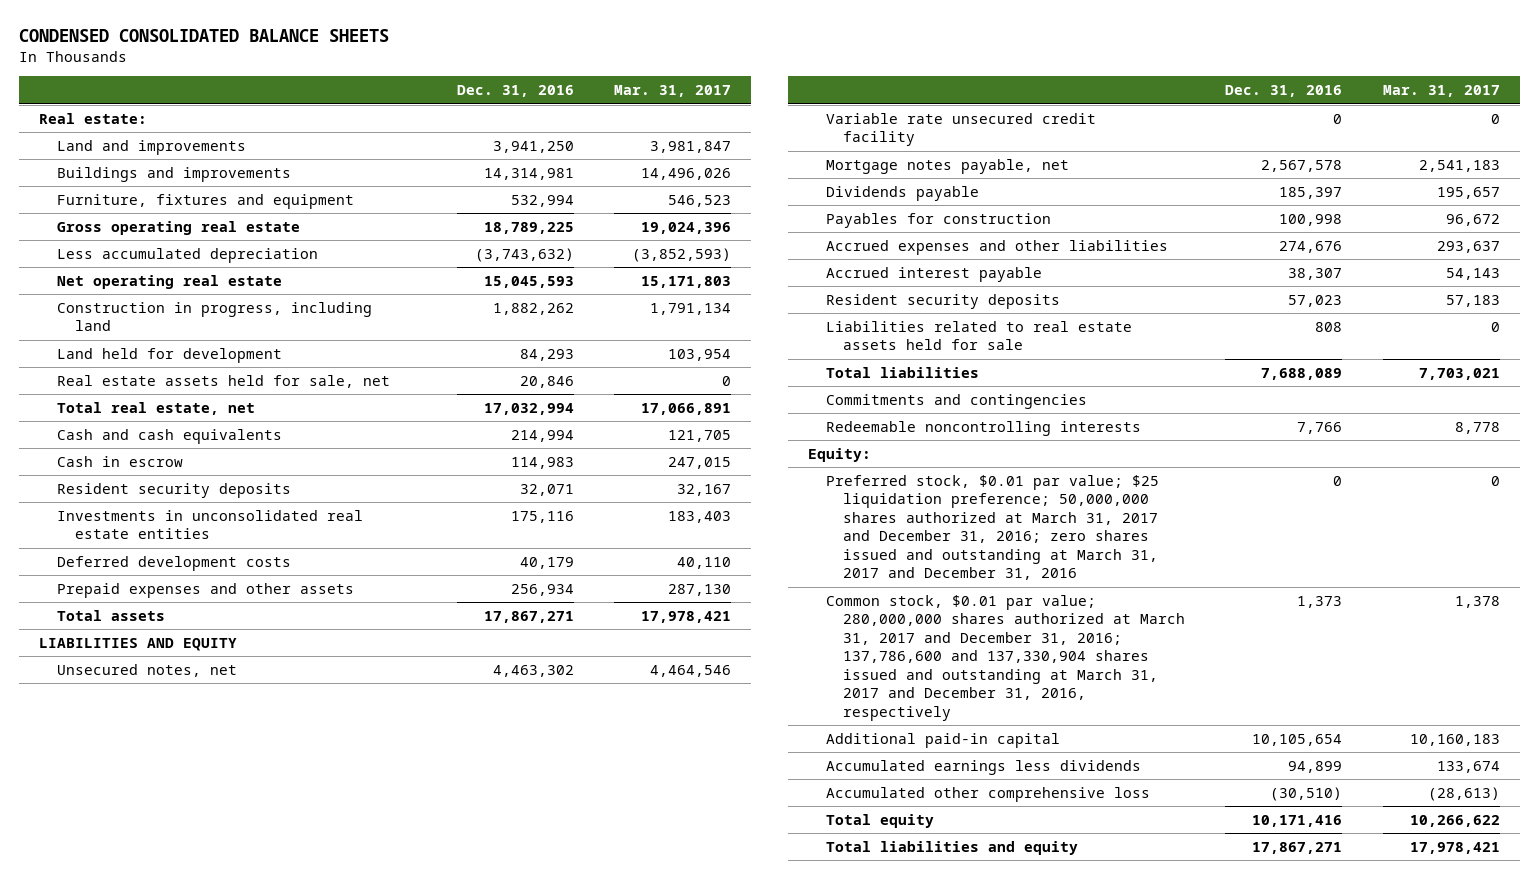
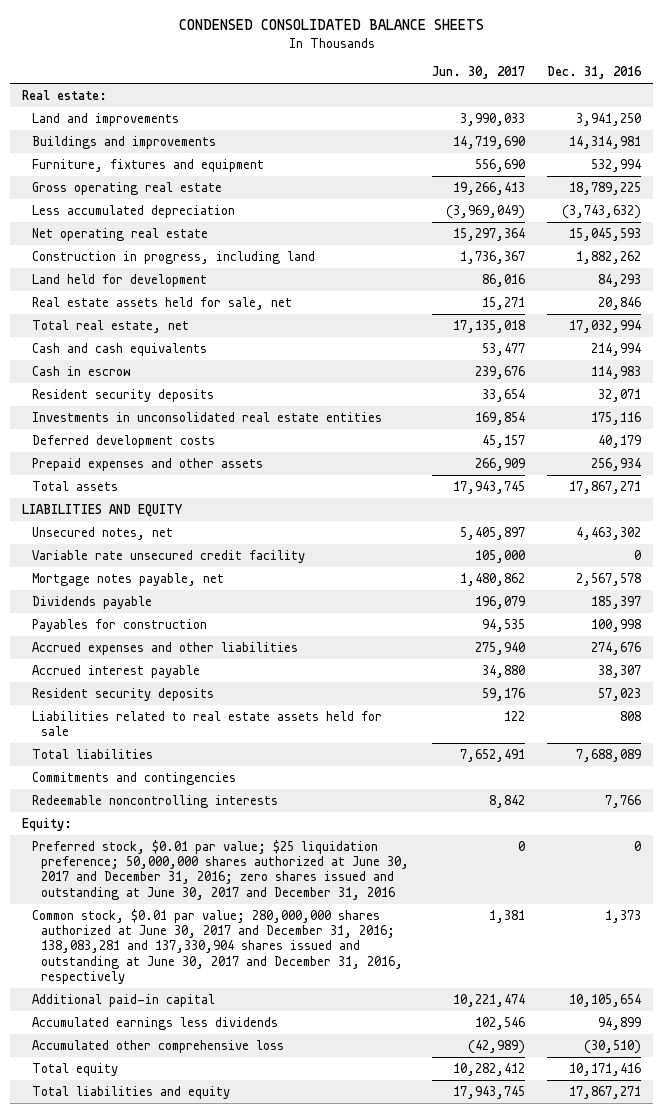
[614,85,732,98] Mar. 31, 2017 -> none
none -> [431,66,525,80] Jun. 30, 2017
[825,474,1159,581] Preferred stock, $0.01 par value; $25 liquidation preference; 50,000,000 shares authorized at March 31, 2017 and December 31, 2016; zero shares issued and outstanding at March 31, 2017 and December 31, 2016 -> [31,839,410,900] Preferred stock, $0.01 par value; $25 liquidation preference; 50,000,000 shares authorized at June 30, 2017 and December 31, 2016; zero shares issued and outstanding at June 30, 2017 and December 31, 2016
[825,594,1186,721] Common stock, $0.01 par value; 280,000,000 shares authorized at March 31, 2017 and December 31, 2016; 137,786,600 and 137,330,904 shares issued and outstanding at March 31, 2017 and December 31, 2016, respectively -> [31,908,404,985] Common stock, $0.01 par value; 280,000,000 shares authorized at June 30, 2017 and December 31, 2016; 138,083,281 and 137,330,904 shares issued and outstanding at June 30, 2017 and December 31, 2016, respectively

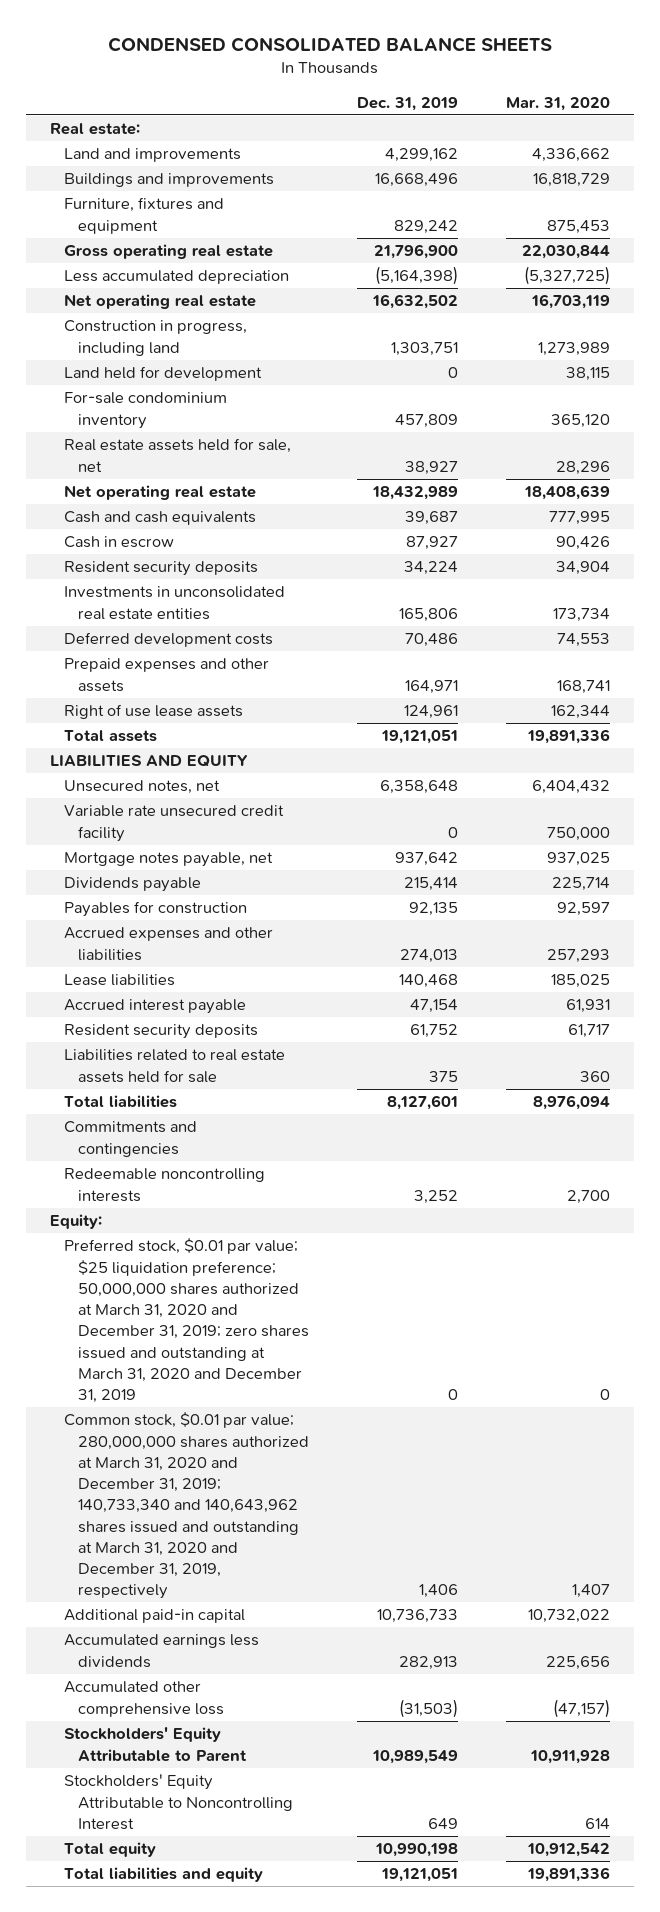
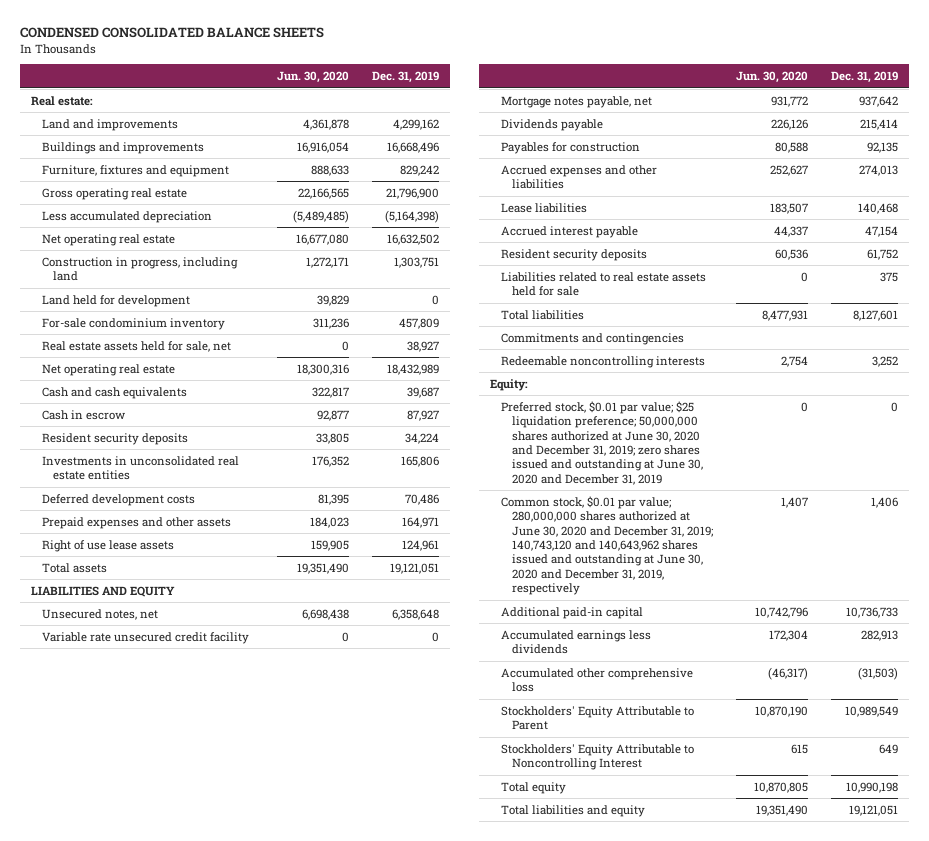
[506,96,611,111] Mar. 31, 2020 -> none
none -> [276,70,349,83] Jun. 30, 2020
[63,1238,309,1404] Preferred stock, $0.01 par value; $25 liquidation preference; 50,000,000 shares authorized at March 31, 2020 and December 31, 2019; zero shares issued and outstanding at March 31, 2020 and December 31, 2019 -> [501,400,704,485] Preferred stock, $0.01 par value; $25 liquidation preference; 50,000,000 shares authorized at June 30, 2020 and December 31, 2019; zero shares issued and outstanding at June 30, 2020 and December 31, 2019
[63,1412,309,1600] Common stock, $0.01 par value; 280,000,000 shares authorized at March 31, 2020 and December 31, 2019; 140,733,340 and 140,643,962 shares issued and outstanding at March 31, 2020 and December 31, 2019, respectively -> [501,495,714,595] Common stock, $0.01 par value; 280,000,000 shares authorized at June 30, 2020 and December 31, 2019; 140,743,120 and 140,643,962 shares issued and outstanding at June 30, 2020 and December 31, 2019, respectively

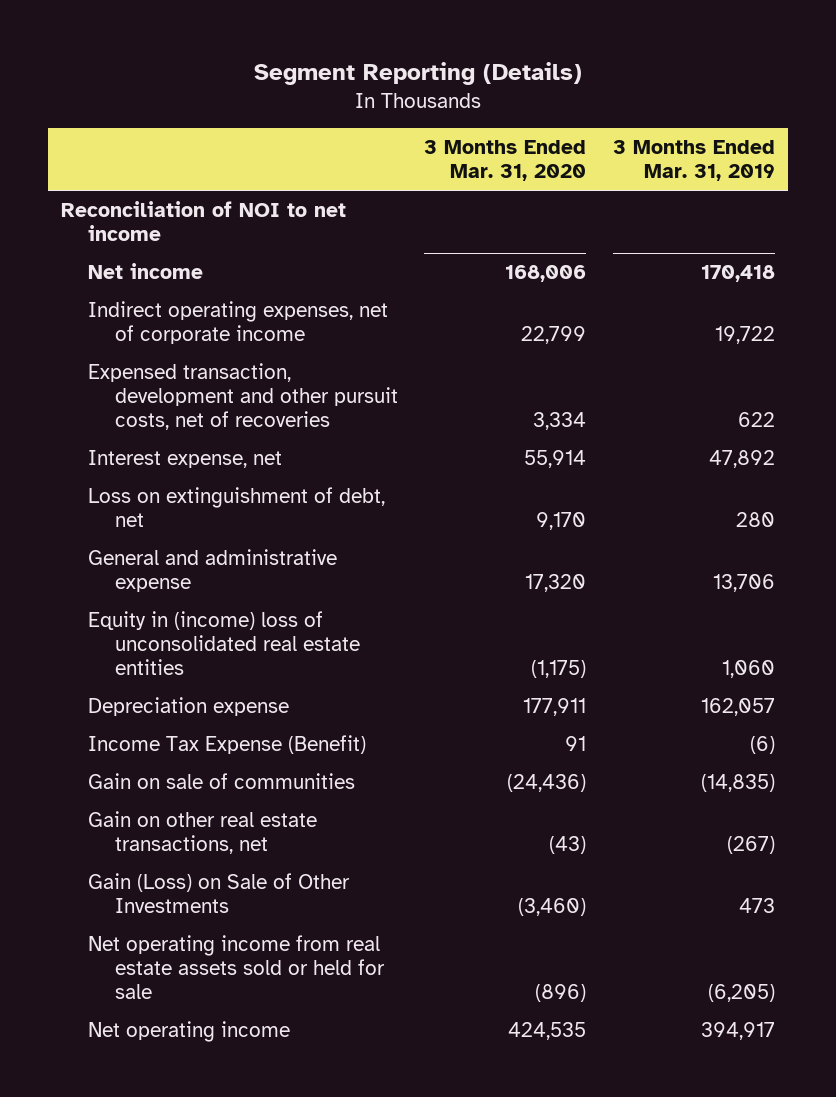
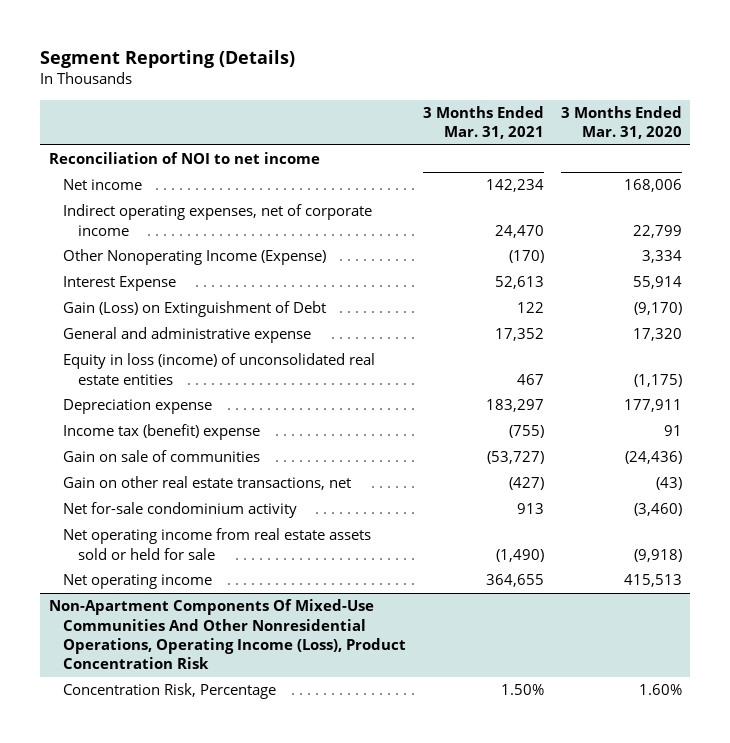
[613,140,776,182] 3 Months Ended Mar. 31, 2019 -> none
none -> [423,105,545,140] 3 Months Ended Mar. 31, 2021
[87,362,398,430] Expensed transaction, development and other pursuit costs, net of recoveries -> [63,249,327,266] Other Nonoperating Income (Expense)
[87,449,282,468] Interest expense, net -> [63,276,177,292] Interest Expense
[87,486,385,527] Loss on extinguishment of debt, net -> [63,301,327,318] Gain (Loss) on Extinguishment of Debt
[536,511,587,530] 9,170 -> [633,302,682,316] (9,170)
[87,610,360,675] Equity in (income) loss of unconsolidated real estate entities -> [63,353,376,385] Equity in loss (income) of unconsolidated real estate entities
[87,734,366,754] Income Tax Expense (Benefit) -> [63,424,261,441] Income tax (benefit) expense
[87,872,350,913] Gain (Loss) on Sale of Other Investments -> [63,502,298,519] Net for-sale condominium activity
[535,983,587,1002] (896) -> [633,548,682,562] (9,918)
[508,1021,587,1040] 424,535 -> [623,574,682,588] 415,513
none -> [48,599,407,670] Non-Apartment Components Of Mixed-Use Communities And Other Nonresidential Operations, Operating Income (Loss), Product Concentration Risk
none -> [63,683,277,700] Concentration Risk, Percentage

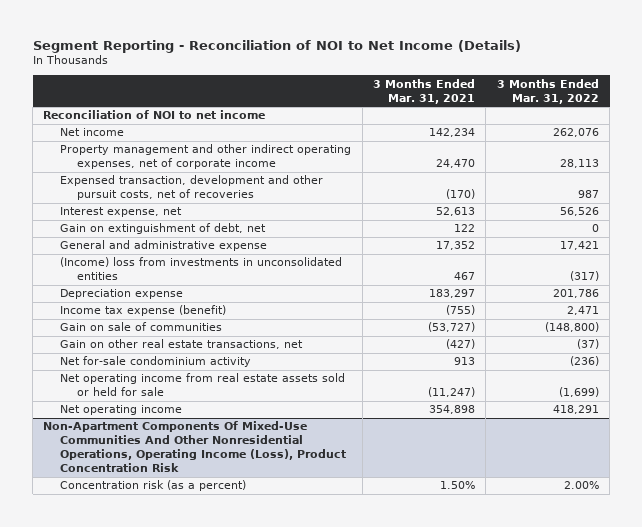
[40,49,296,68] Segment Reporting (Details) -> [32,39,521,53] Segment Reporting - Reconciliation of NOI to Net Income (Details)
[560,105,682,140] 3 Months Ended Mar. 31, 2020 -> none
none -> [496,78,599,104] 3 Months Ended Mar. 31, 2022
[63,204,373,236] Indirect operating expenses, net of corporate income -> [60,144,352,170] Property management and other indirect operating expenses, net of corporate income
[63,249,327,266] Other Nonoperating Income (Expense) -> [60,175,324,201] Expensed transaction, development and other pursuit costs, net of recoveries
[63,276,177,292] Interest Expense -> [60,207,183,218] Interest expense, net
[63,301,327,318] Gain (Loss) on Extinguishment of Debt -> [60,223,267,235] Gain on extinguishment of debt, net
[63,353,376,385] Equity in loss (income) of unconsolidated real estate entities -> [60,257,343,281] (Income) loss from investments in unconsolidated entities
[63,424,261,441] Income tax (benefit) expense -> [60,305,227,317] Income tax expense (benefit)
[496,548,545,562] (1,490) -> [428,387,476,398] (11,247)
[486,574,545,588] 364,655 -> [429,405,476,415] 354,898
[63,683,277,700] Concentration Risk, Percentage -> [60,480,247,492] Concentration risk (as a percent)

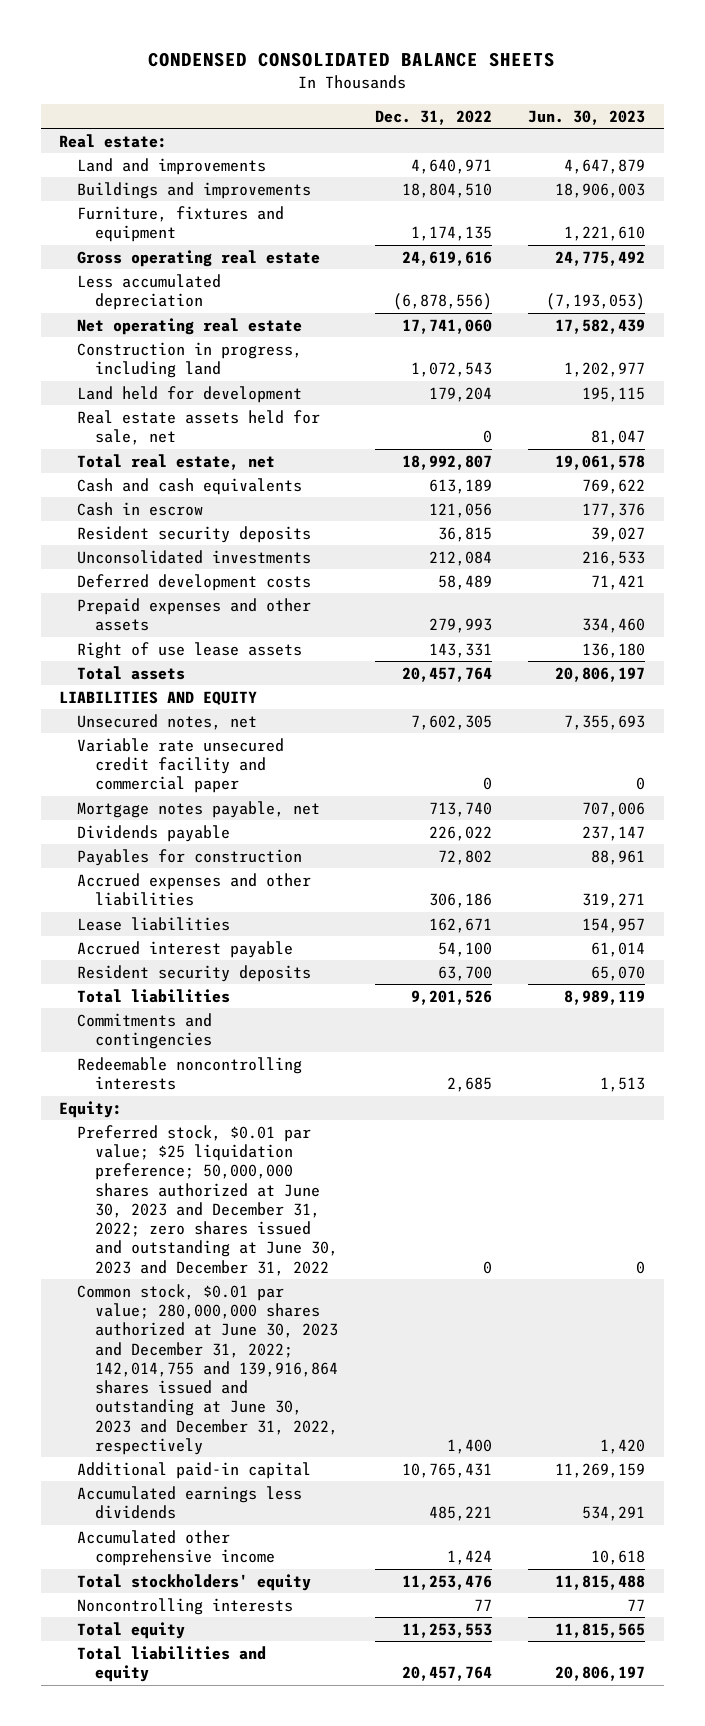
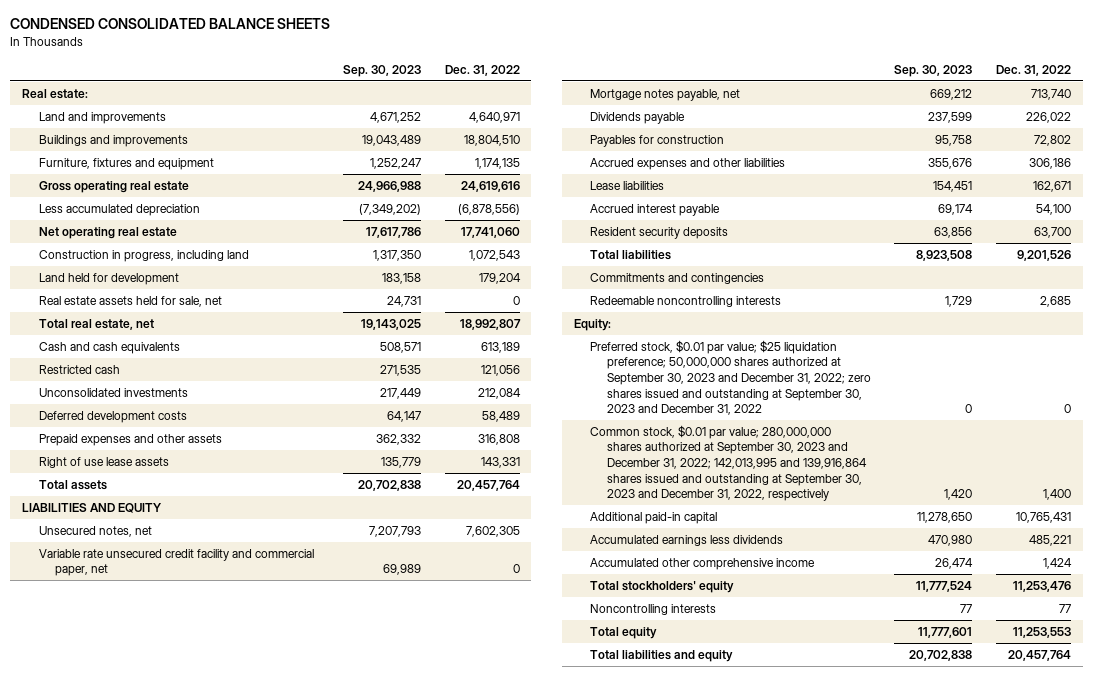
[528,109,646,125] Jun. 30, 2023 -> none
none -> [342,64,421,77] Sep. 30, 2023
[77,525,312,543] Resident security deposits -> none
[77,501,204,516] Cash in escrow -> [38,364,120,374] Restricted cash
[428,618,492,634] 279,993 -> [477,433,520,445] 316,808
[77,737,285,794] Variable rate unsecured credit facility and commercial paper -> [38,548,314,577] Variable rate unsecured credit facility and commercial paper, net
[77,1124,339,1276] Preferred stock, $0.01 par value; $25 liquidation preference; 50,000,000 shares authorized at June 30, 2023 and December 31, 2022; zero shares issued and outstanding at June 30, 2023 and December 31, 2022 -> [590,339,871,416] Preferred stock, $0.01 par value; $25 liquidation preference; 50,000,000 shares authorized at September 30, 2023 and December 31, 2022; zero shares issued and outstanding at September 30, 2023 and December 31, 2022
[77,1283,339,1455] Common stock, $0.01 par value; 280,000,000 shares authorized at June 30, 2023 and December 31, 2022; 142,014,755 and 139,916,864 shares issued and outstanding at June 30, 2023 and December 31, 2022, respectively -> [590,424,867,502] Common stock, $0.01 par value; 280,000,000 shares authorized at September 30, 2023 and December 31, 2022; 142,013,995 and 139,916,864 shares issued and outstanding at September 30, 2023 and December 31, 2022, respectively

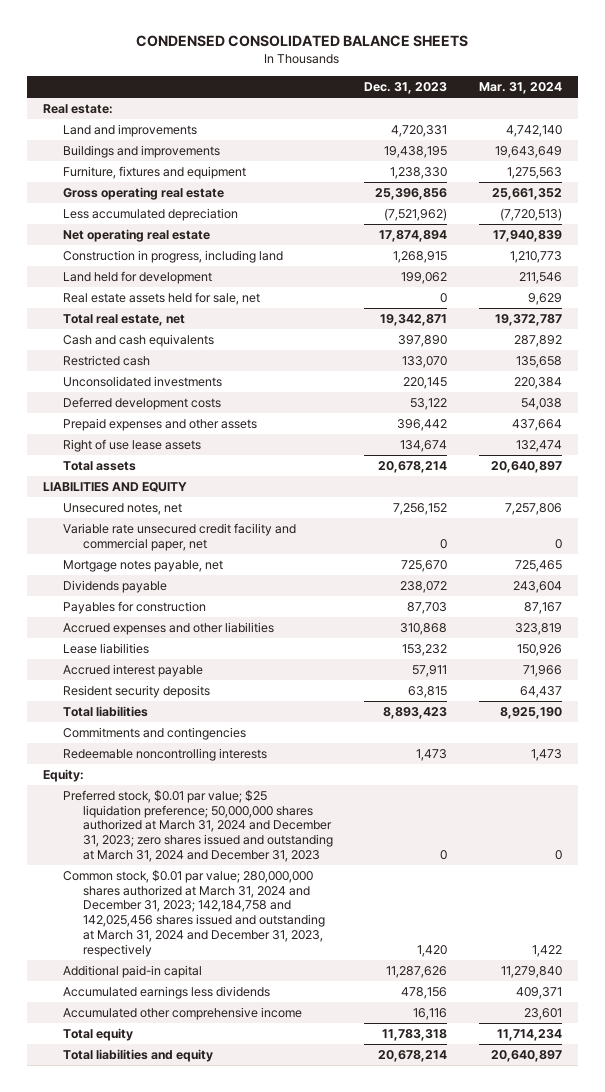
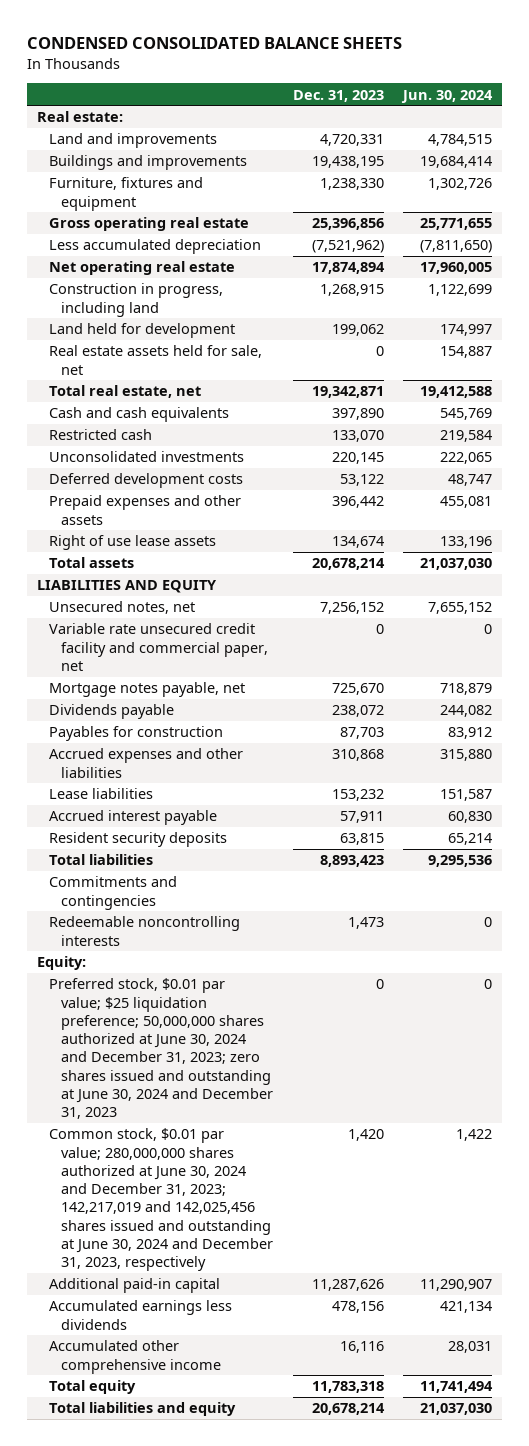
[479,82,563,95] Mar. 31, 2024 -> none
none -> [401,89,494,103] Jun. 30, 2024
[62,789,333,862] Preferred stock, $0.01 par value; $25 liquidation preference; 50,000,000 shares authorized at March 31, 2024 and December 31, 2023; zero shares issued and outstanding at March 31, 2024 and December 31, 2023 -> [49,978,274,1120] Preferred stock, $0.01 par value; $25 liquidation preference; 50,000,000 shares authorized at June 30, 2024 and December 31, 2023; zero shares issued and outstanding at June 30, 2024 and December 31, 2023
[62,869,325,957] Common stock, $0.01 par value; 280,000,000 shares authorized at March 31, 2024 and December 31, 2023; 142,184,758 and 142,025,456 shares issued and outstanding at March 31, 2024 and December 31, 2023, respectively -> [49,1128,274,1272] Common stock, $0.01 par value; 280,000,000 shares authorized at June 30, 2024 and December 31, 2023; 142,217,019 and 142,025,456 shares issued and outstanding at June 30, 2024 and December 31, 2023, respectively

